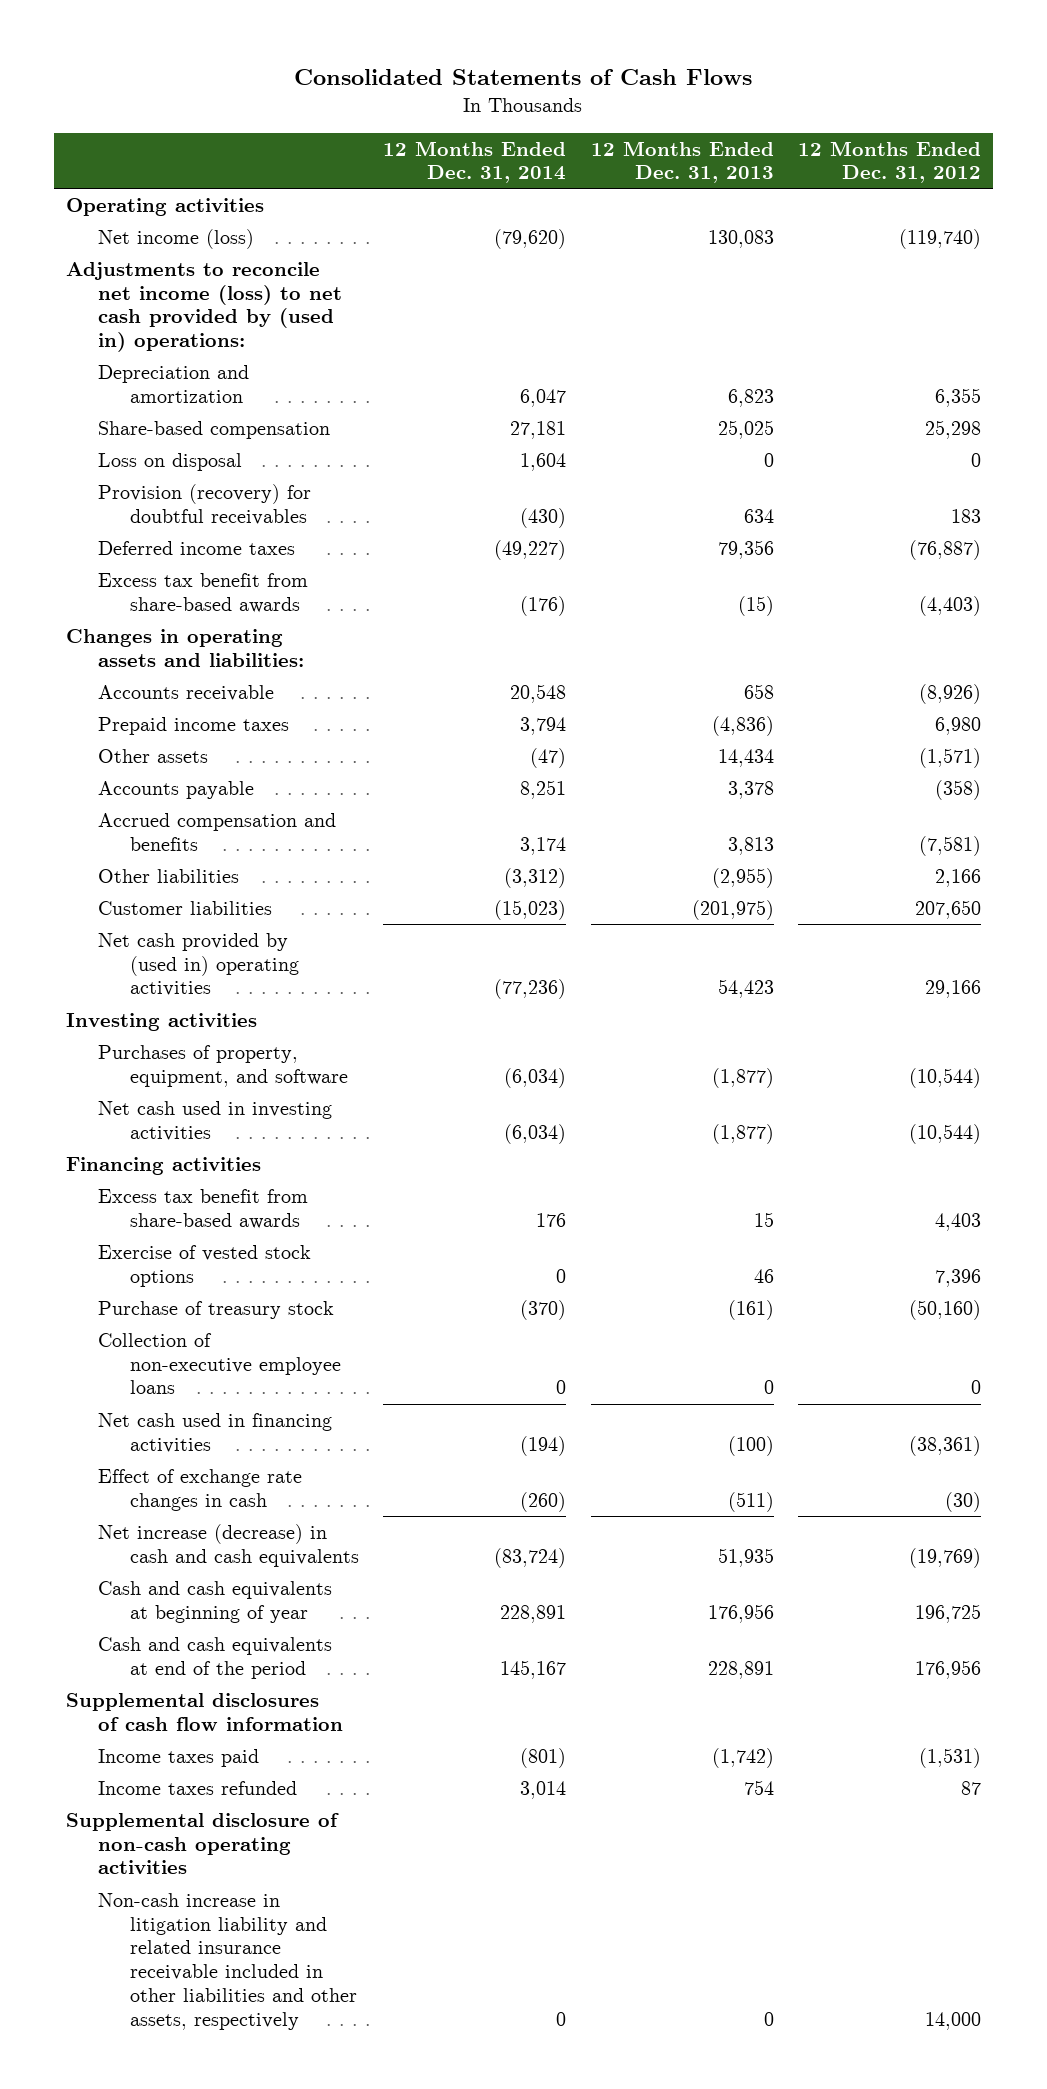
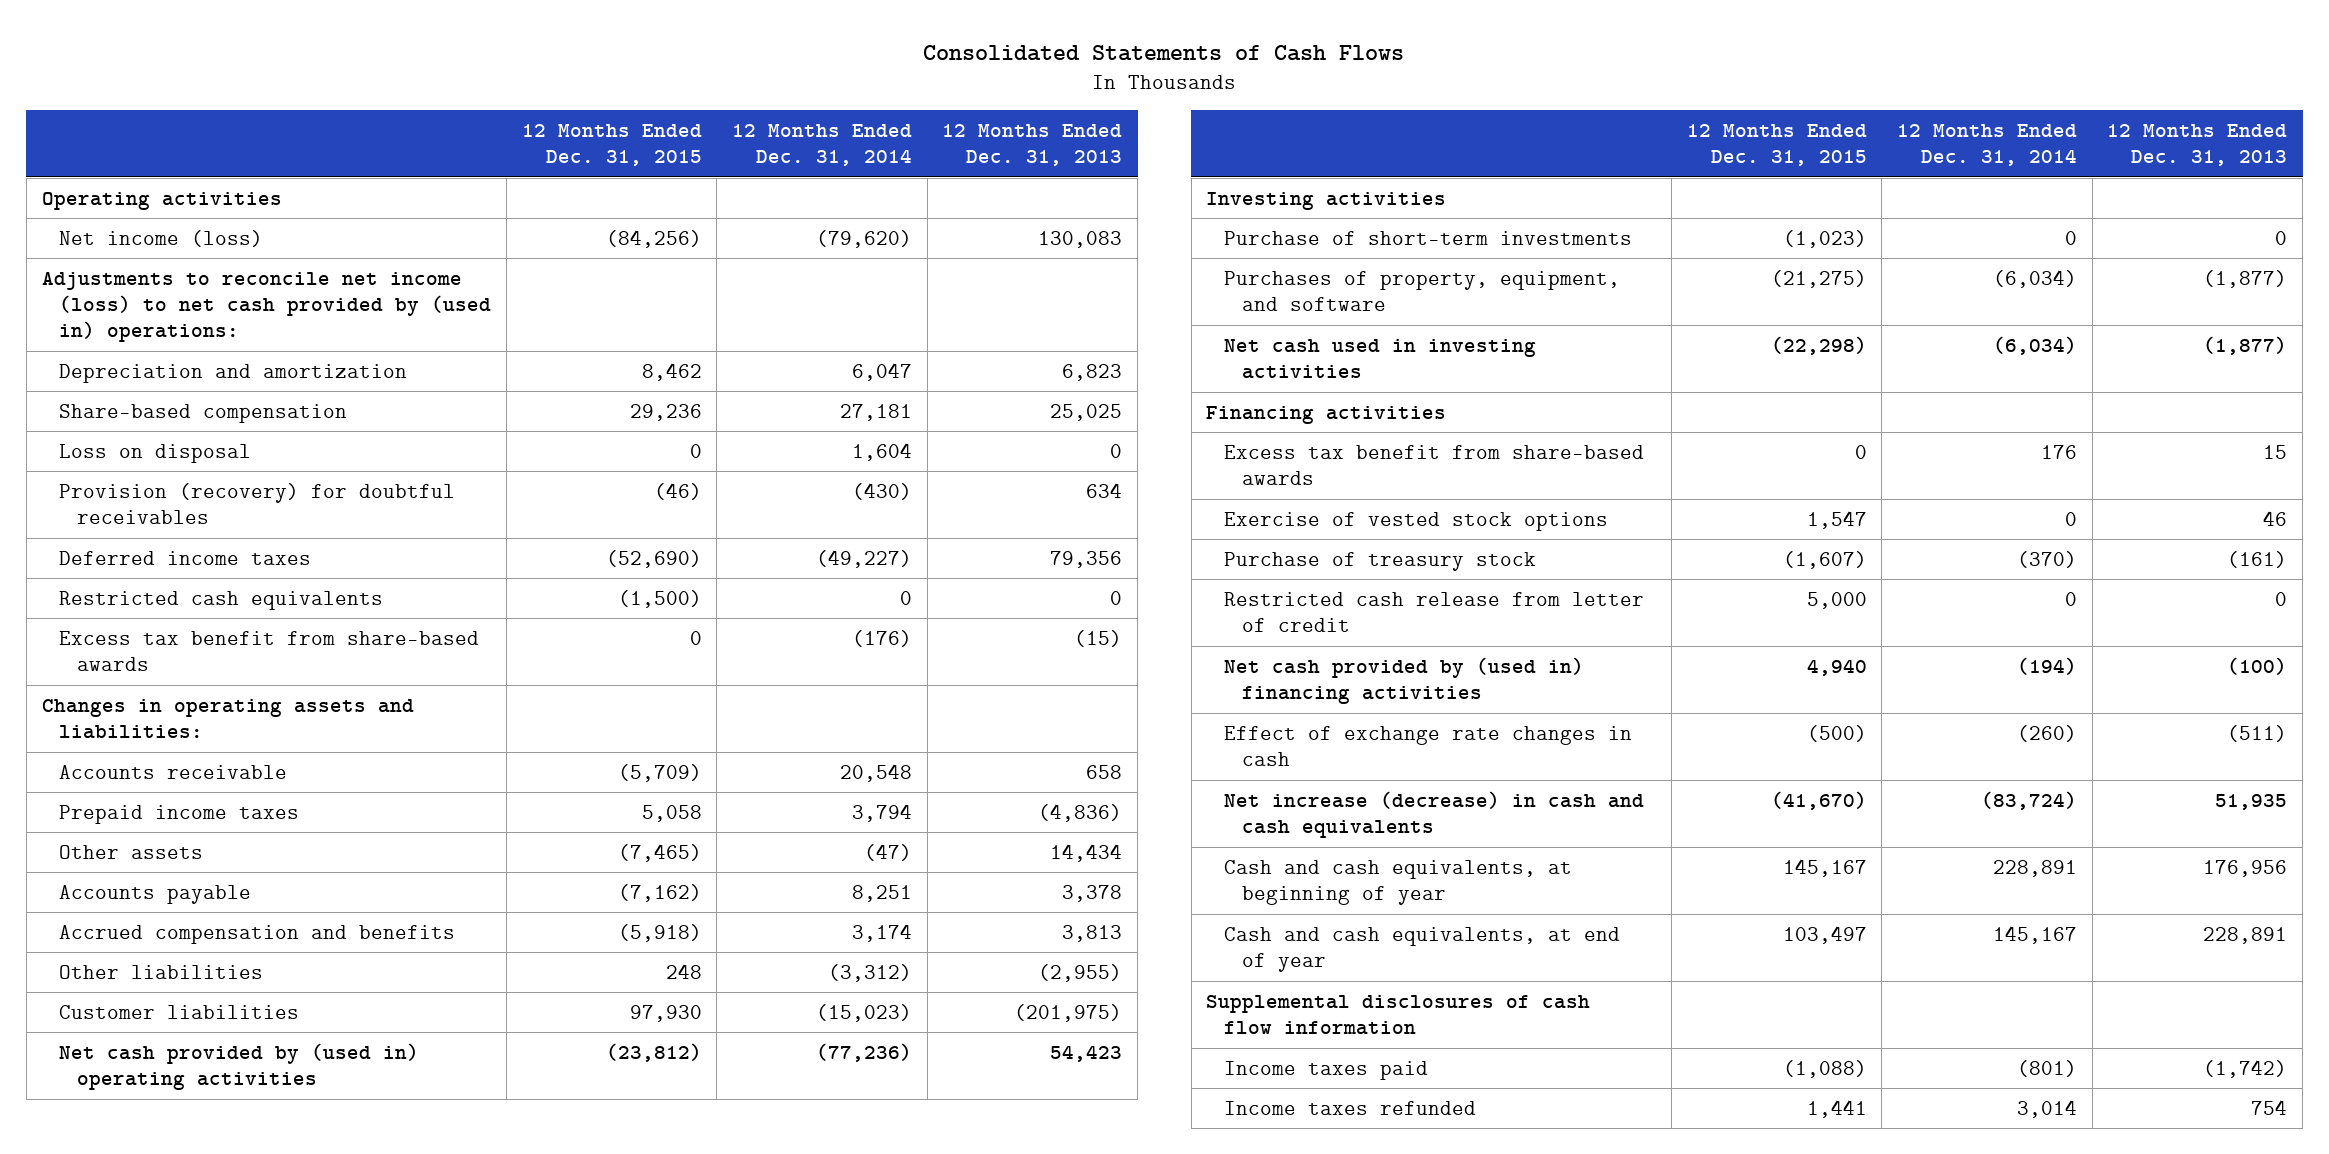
[797,140,981,184] 12 Months Ended Dec. 31, 2012 -> none
none -> [521,123,702,167] 12 Months Ended Dec. 31, 2015
none -> [59,590,384,610] Restricted cash equivalents
none -> [1224,230,1633,245] Purchase of short-term investments
[98,1333,342,1395] Collection of non-executive employee loans -> [1224,591,1645,633] Restricted cash release from letter of credit
[98,1413,333,1453] Net cash used in financing activities -> [1224,656,1585,705] Net cash provided by (used in) financing activities
[98,1581,333,1623] Cash and cash equivalents at beginning of year -> [1224,859,1573,906] Cash and cash equivalents, at beginning of year
[98,1637,333,1679] Cash and cash equivalents at end of the period -> [1224,926,1621,973] Cash and cash equivalents, at end of year
[65,1813,339,1875] Supplemental disclosure of non-cash operating activities -> none
[98,1893,358,2030] Non-cash increase in litigation liability and related insurance receivable included in other liabilities and other assets, respectively -> none

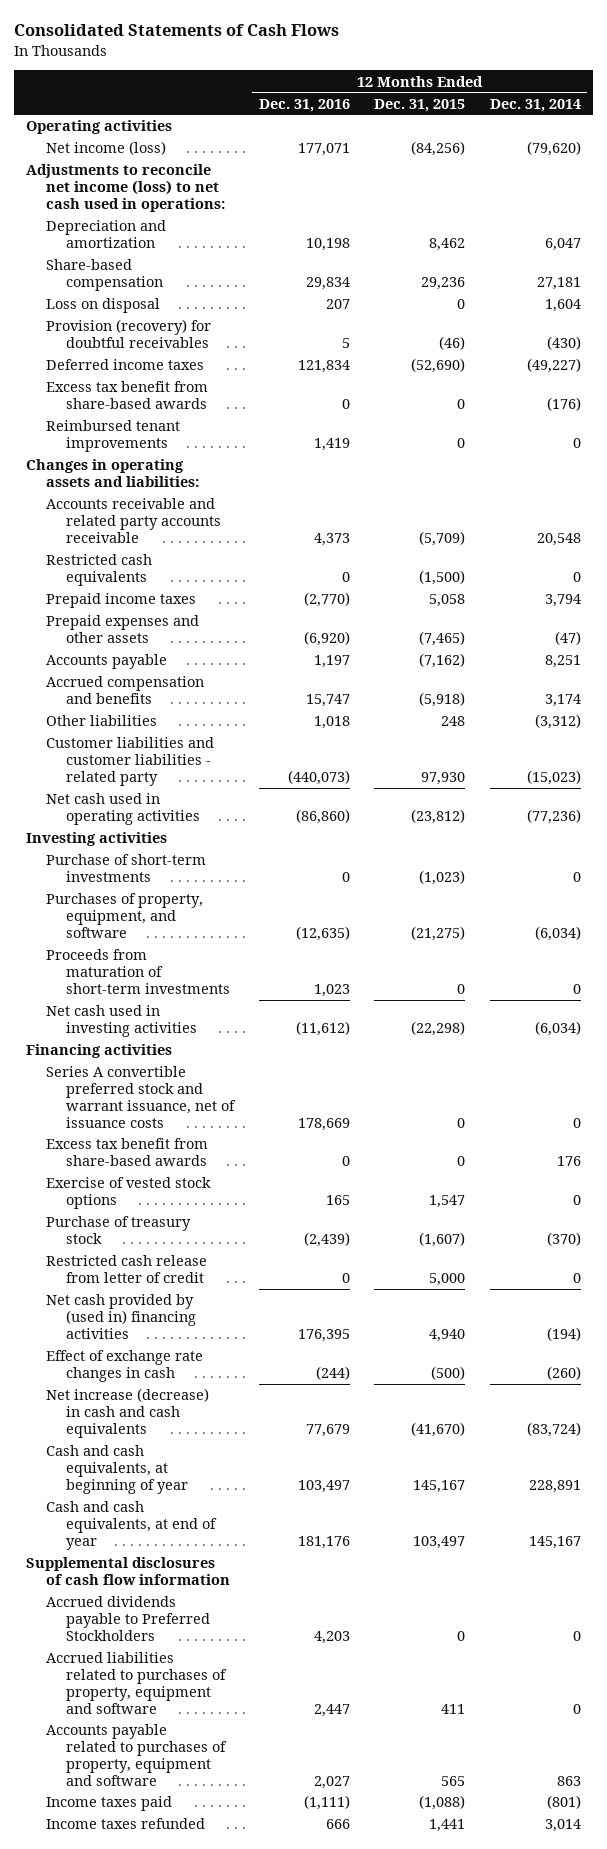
[942,123,1123,167] 12 Months Ended Dec. 31, 2013 -> none
none -> [258,98,350,112] Dec. 31, 2016
[41,271,492,343] Adjustments to reconcile net income (loss) to net cash provided by (used in) operations: -> [25,164,225,212] Adjustments to reconcile net income (loss) to net cash used in operations:
none -> [45,420,180,453] Reimbursed tenant improvements
[59,764,288,779] Accounts receivable -> [45,498,221,543] Accounts receivable and related party accounts receivable
[59,590,384,610] Restricted cash equivalents -> [45,554,152,587] Restricted cash equivalents
[59,844,204,859] Other assets -> [45,615,199,644] Prepaid expenses and other assets
[59,1004,300,1019] Customer liabilities -> [45,737,214,786] Customer liabilities and customer liabilities - related party
[59,1042,420,1091] Net cash provided by (used in) operating activities -> [45,793,200,826] Net cash used in operating activities
none -> [45,949,230,994] Proceeds from maturation of short-term investments
none -> [45,1066,236,1128] Series A convertible preferred stock and warrant issuance, net of issuance costs
none -> [45,1596,210,1641] Accrued dividends payable to Preferred Stockholders
none -> [45,1652,227,1714] Accrued liabilities related to purchases of property, equipment and software
none -> [45,1724,227,1786] Accounts payable related to purchases of property, equipment and software

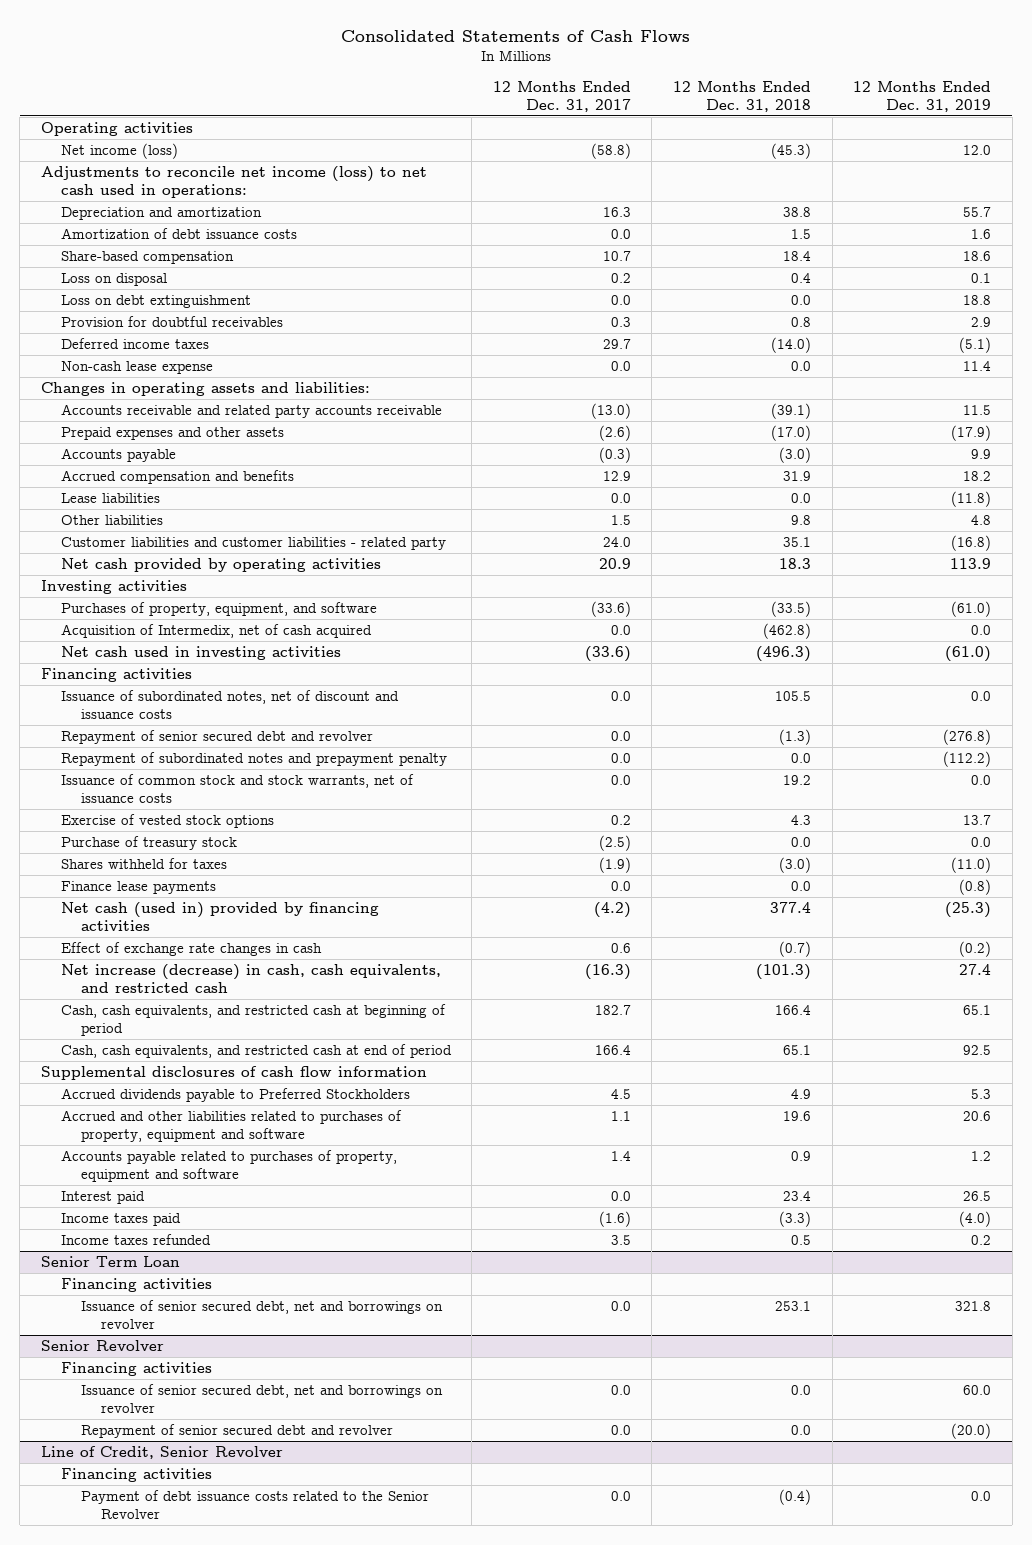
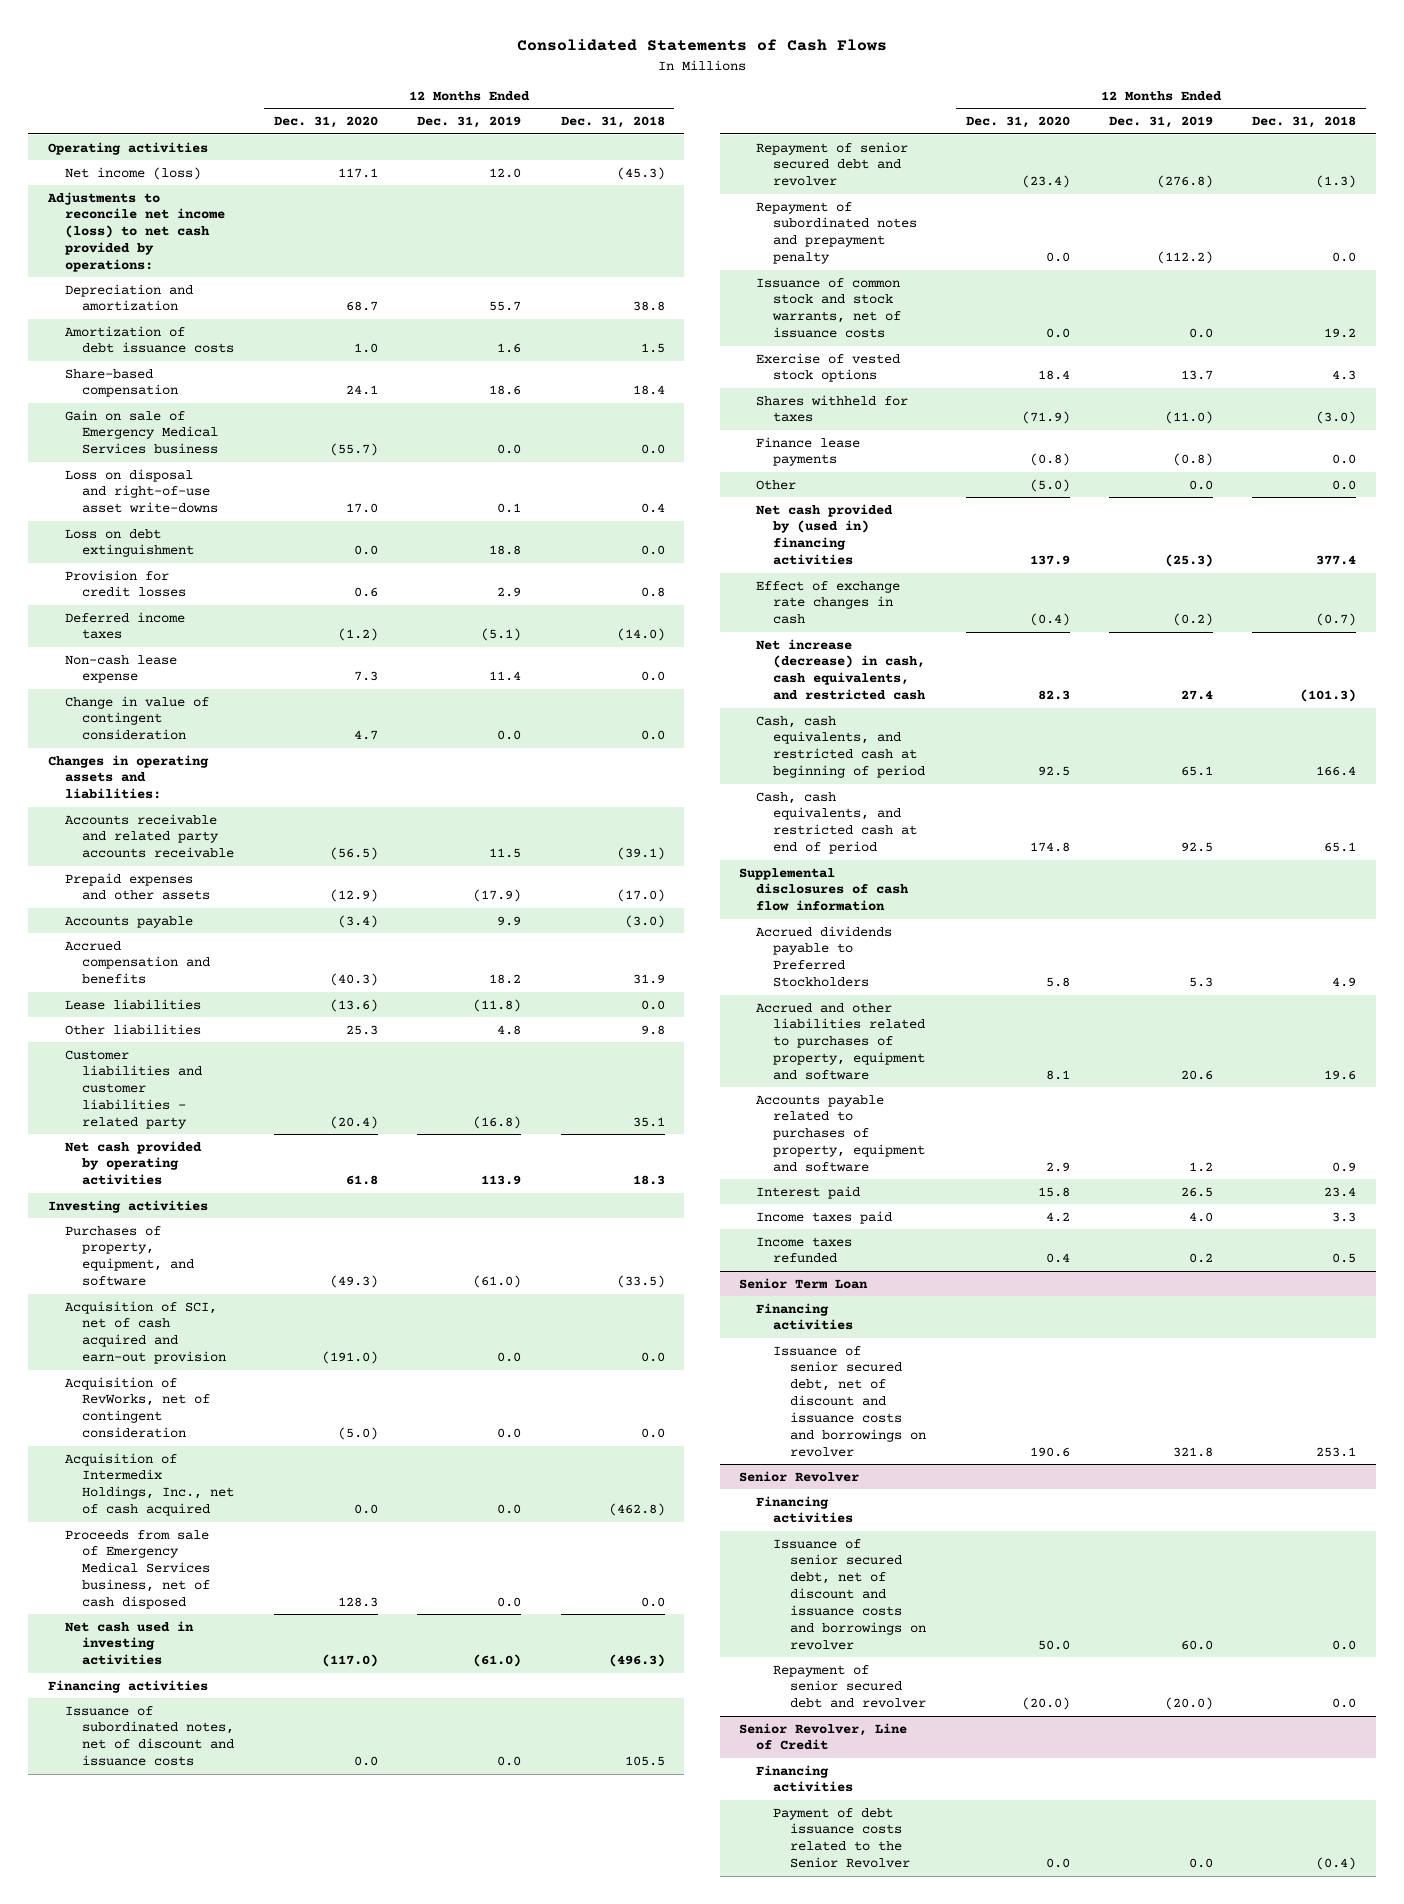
[492,80,631,113] 12 Months Ended Dec. 31, 2017 -> none
none -> [274,116,379,129] Dec. 31, 2020
[40,165,427,199] Adjustments to reconcile net income (loss) to net cash used in operations: -> [46,191,225,273] Adjustments to reconcile net income (loss) to net cash provided by operations:
[60,272,167,286] Loss on disposal -> none
none -> [64,409,218,455] Gain on sale of Emergency Medical Services business
none -> [64,468,218,514] Loss on disposal and right-of-use asset write-downs
[60,315,283,327] Provision for doubtful receivables -> [64,569,186,598] Provision for credit losses
none -> [64,695,209,741] Change in value of contingent consideration
none -> [64,1300,226,1365] Acquisition of SCI, net of cash acquired and earn-out provision
none -> [64,1376,210,1439] Acquisition of RevWorks, net of contingent consideration
[60,623,372,638] Acquisition of Intermedix, net of cash acquired -> [64,1452,234,1517] Acquisition of Intermedix Holdings, Inc., net of cash acquired
none -> [64,1529,210,1610] Proceeds from sale of Emergency Medical Services business, net of cash disposed
[60,835,237,850] Purchase of treasury stock -> none
none -> [756,479,797,490] Other
[60,901,379,932] Net cash (used in) provided by financing activities -> [756,503,894,566] Net cash provided by (used in) financing activities
[779,1210,812,1227] (3.3) -> [1332,1211,1357,1222] 3.3
[959,1210,992,1227] (4.0) -> [1188,1211,1213,1222] 4.0
[80,1299,443,1330] Issuance of senior secured debt, net and borrowings on revolver -> [773,1345,927,1457] Issuance of senior secured debt, net of discount and issuance costs and borrowings on revolver
[80,1383,443,1414] Issuance of senior secured debt, net and borrowings on revolver -> [773,1538,927,1650] Issuance of senior secured debt, net of discount and issuance costs and borrowings on revolver
[40,1445,283,1459] Line of Credit, Senior Revolver -> [739,1722,908,1751] Senior Revolver, Line of Credit

